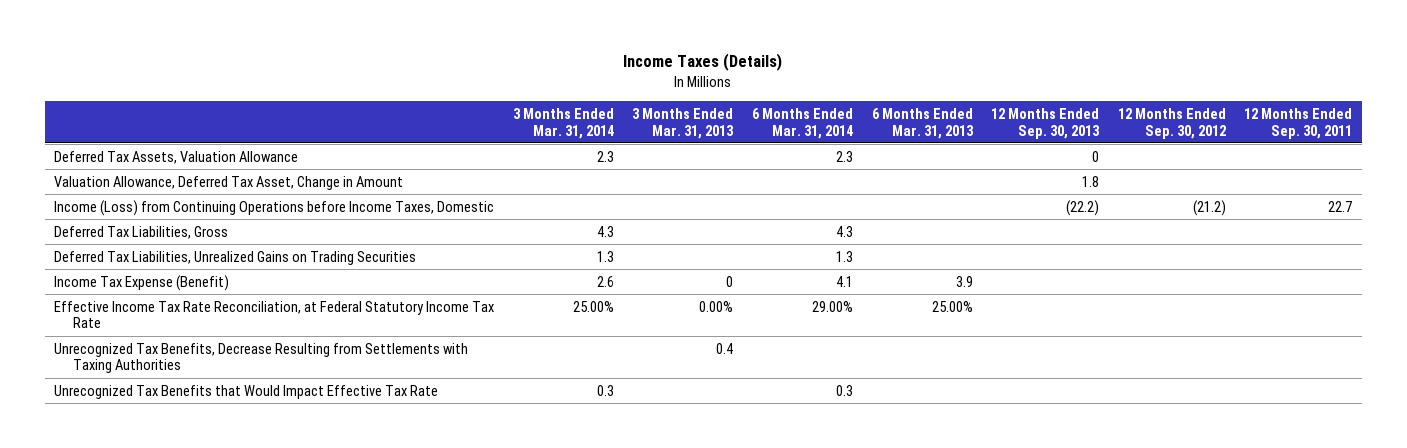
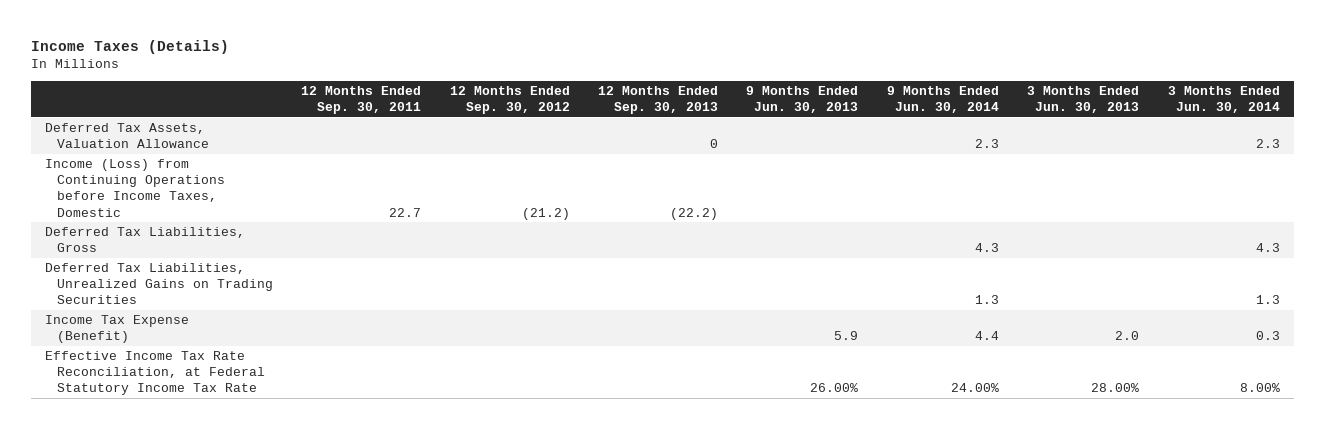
[512,107,614,139] 3 Months Ended Mar. 31, 2014 -> none
[632,107,735,139] 3 Months Ended Mar. 31, 2013 -> none
[751,107,853,139] 6 Months Ended Mar. 31, 2014 -> none
[871,107,974,139] 6 Months Ended Mar. 31, 2013 -> none
none -> [746,86,859,114] 9 Months Ended Jun. 30, 2013
none -> [886,86,999,114] 9 Months Ended Jun. 30, 2014
none -> [1027,86,1140,114] 3 Months Ended Jun. 30, 2013
none -> [1167,86,1280,114] 3 Months Ended Jun. 30, 2014
[54,175,404,190] Valuation Allowance, Deferred Tax Asset, Change in Amount -> none
[54,342,469,374] Unrecognized Tax Benefits, Decrease Resulting from Settlements with Taxing Authorities -> none
[54,384,439,399] Unrecognized Tax Benefits that Would Impact Effective Tax Rate -> none

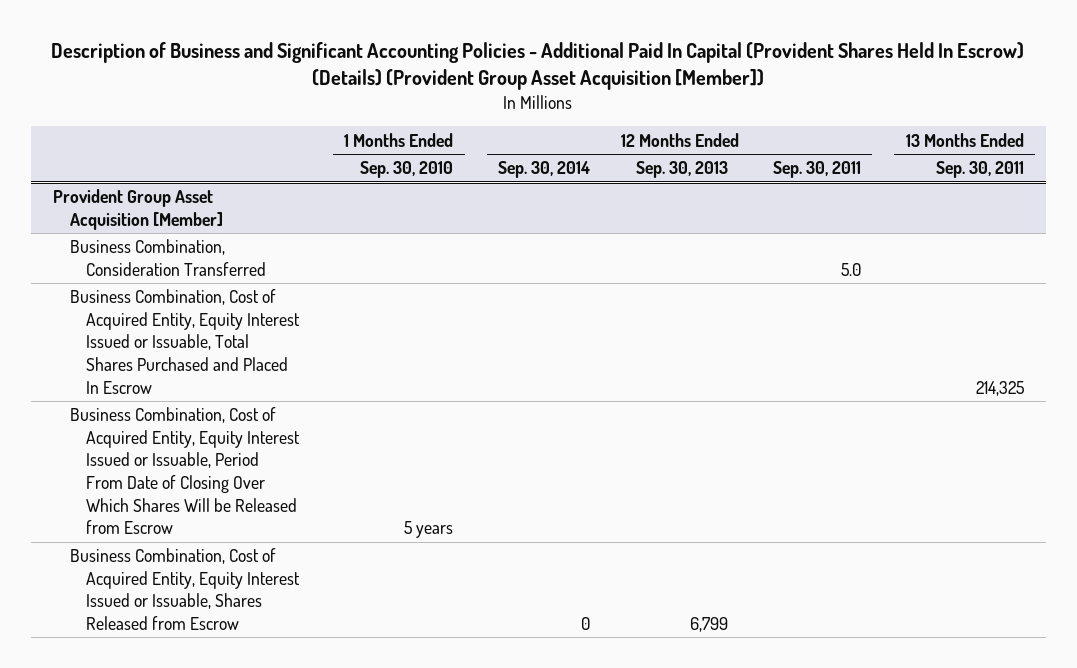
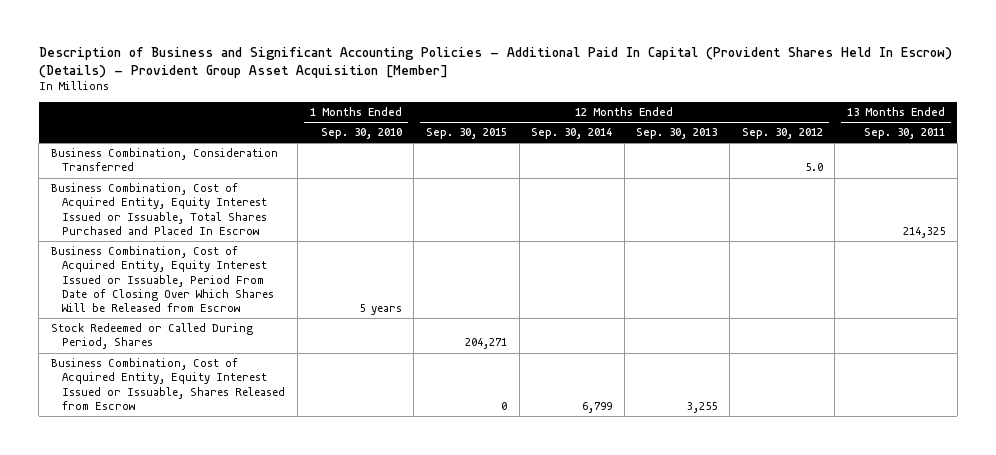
[51,41,1025,91] Description of Business and Significant Accounting Policies - Additional Paid In Capital (Provident Shares Held In Escrow) (Details) (Provident Group Asset Acquisition [Member]) -> [38,46,952,78] Description of Business and Significant Accounting Policies - Additional Paid In Capital (Provident Shares Held In Escrow) (Details) - Provident Group Asset Acquisition [Member]
[772,161,861,179] Sep. 30, 2011 -> none
none -> [425,128,507,140] Sep. 30, 2015
none -> [741,128,823,140] Sep. 30, 2012
[53,189,223,230] Provident Group Asset Acquisition [Member] -> none
none -> [50,323,253,350] Stock Redeemed or Called During Period, Shares
[581,616,591,630] 0 -> [582,402,613,414] 6,799
[689,616,728,632] 6,799 -> [687,402,718,414] 3,255

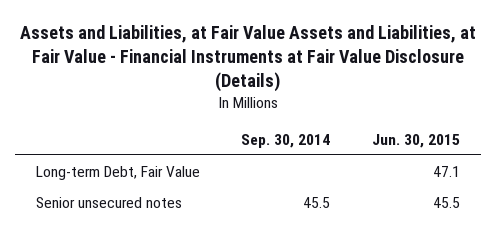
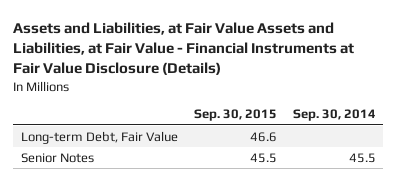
[372,133,461,148] Jun. 30, 2015 -> none
none -> [193,109,277,122] Sep. 30, 2015
[35,196,182,208] Senior unsecured notes -> [21,152,95,163] Senior Notes

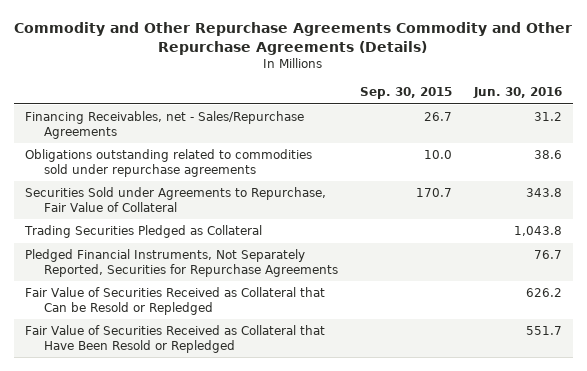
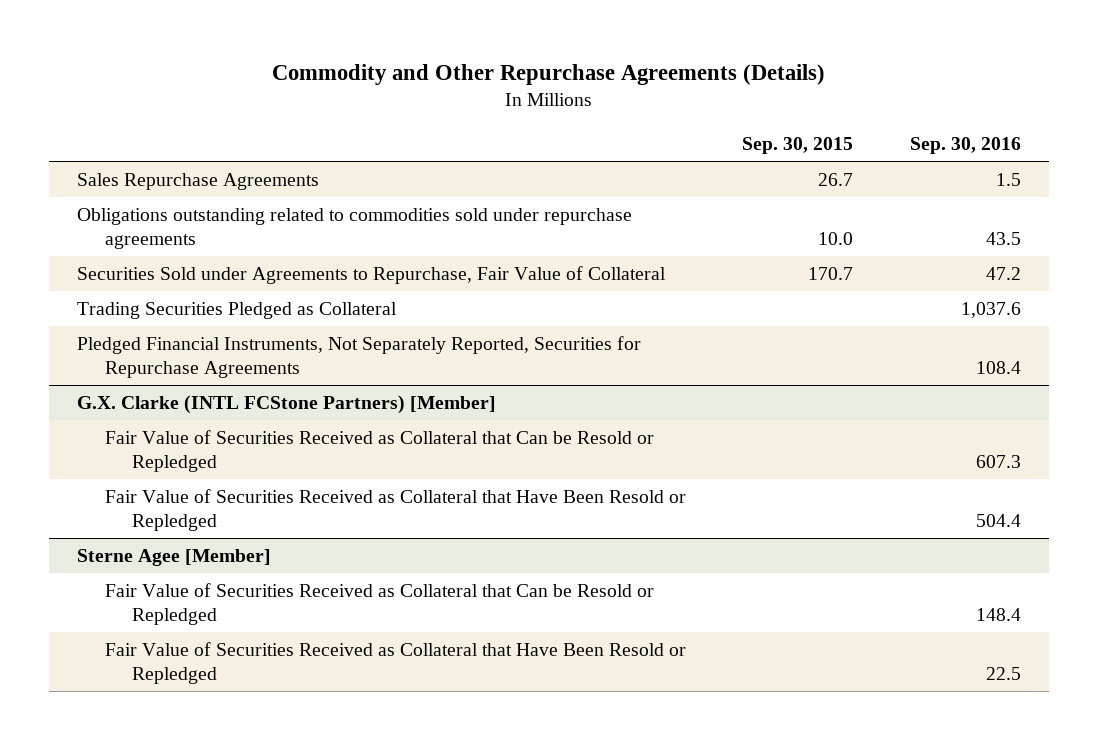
[14,21,573,55] Commodity and Other Repurchase Agreements Commodity and Other Repurchase Agreements (Details) -> [272,63,826,85] Commodity and Other Repurchase Agreements (Details)
[472,87,562,99] Jun. 30, 2016 -> none
none -> [910,137,1022,155] Sep. 30, 2016
[24,111,304,139] Financing Receivables, net - Sales/Repurchase Agreements -> [77,172,320,190] Sales Repurchase Agreements
[24,287,325,315] Fair Value of Securities Received as Collateral that Can be Resold or Repledged -> none
[24,325,325,353] Fair Value of Securities Received as Collateral that Have Been Resold or Repledged -> none
none -> [77,394,497,414] G.X. Clarke (INTL FCStone Partners) [Member]
none -> [104,429,654,473] Fair Value of Securities Received as Collateral that Can be Resold or Repledged
none -> [104,488,686,532] Fair Value of Securities Received as Collateral that Have Been Resold or Repledged
none -> [77,548,272,566] Sterne Agee [Member]
none -> [104,582,654,626] Fair Value of Securities Received as Collateral that Can be Resold or Repledged
none -> [104,641,686,685] Fair Value of Securities Received as Collateral that Have Been Resold or Repledged

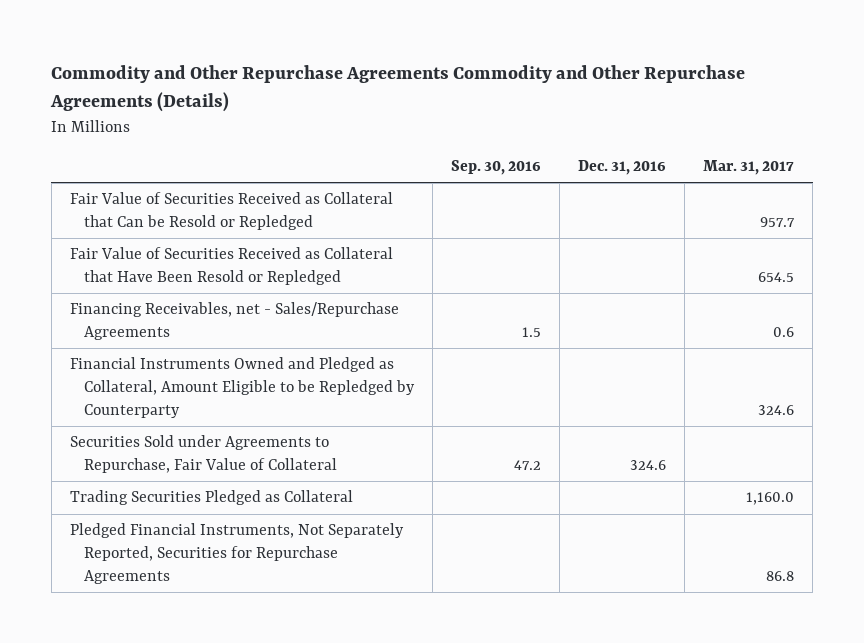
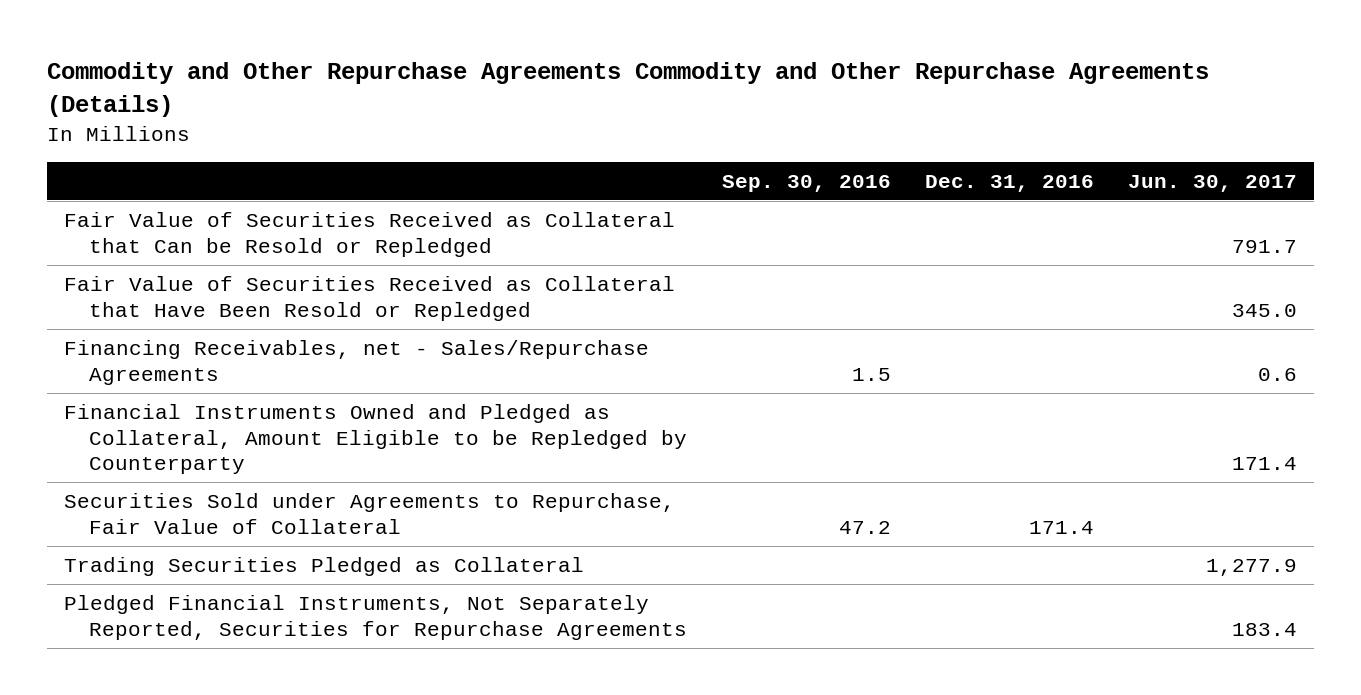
[703,160,795,176] Mar. 31, 2017 -> none
none -> [1127,174,1297,192] Jun. 30, 2017
[630,460,667,471] 324.6 -> [1028,520,1094,534] 171.4

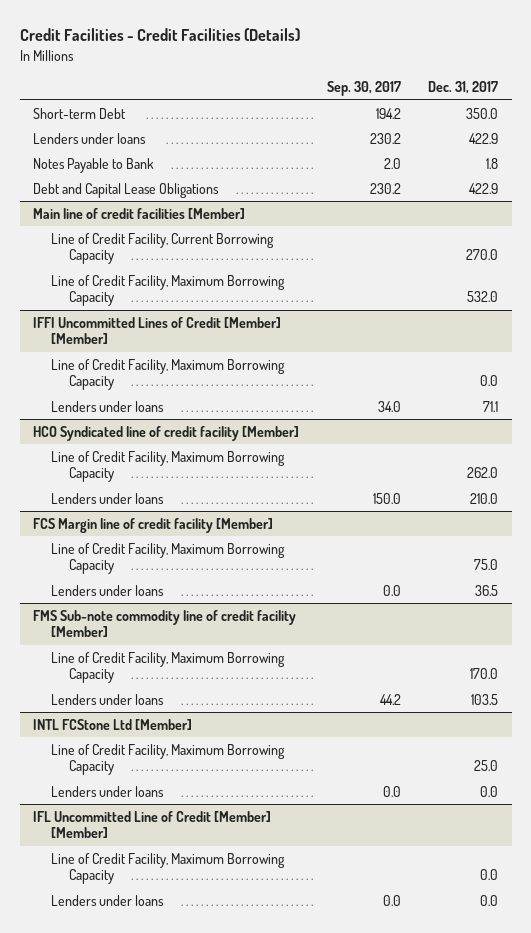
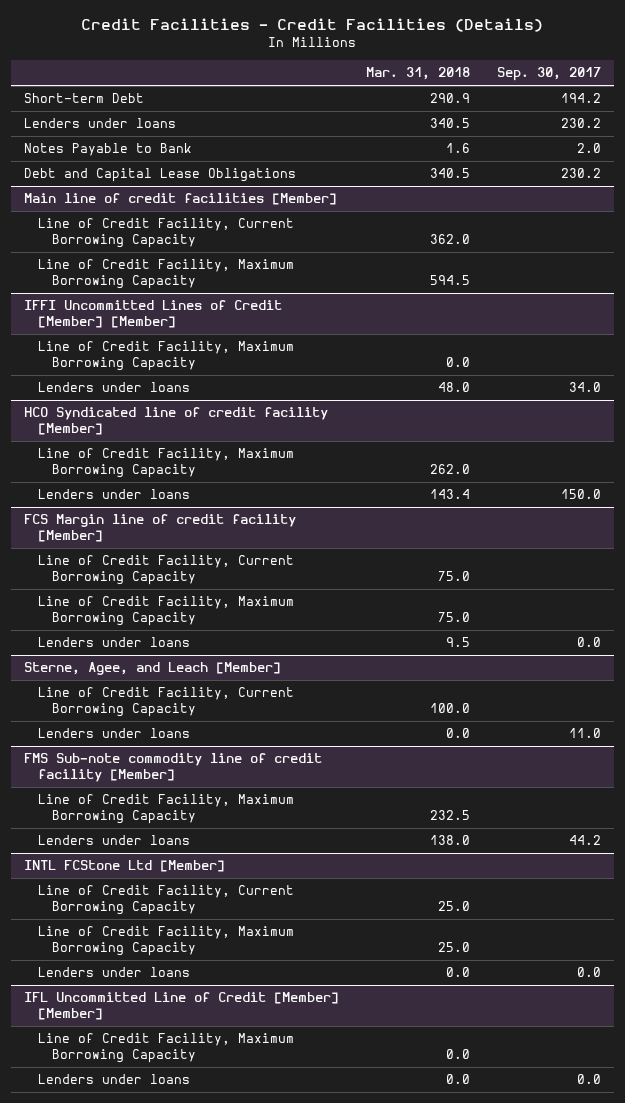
[428,81,499,95] Dec. 31, 2017 -> none
none -> [365,67,470,81] Mar. 31, 2018
none -> [37,555,294,586] Line of Credit Facility, Current Borrowing Capacity
none -> [24,662,282,676] Sterne, Agee, and Leach [Member]
none -> [37,687,294,718] Line of Credit Facility, Current Borrowing Capacity
none -> [37,728,190,739] Lenders under loans
none -> [37,885,294,916] Line of Credit Facility, Current Borrowing Capacity

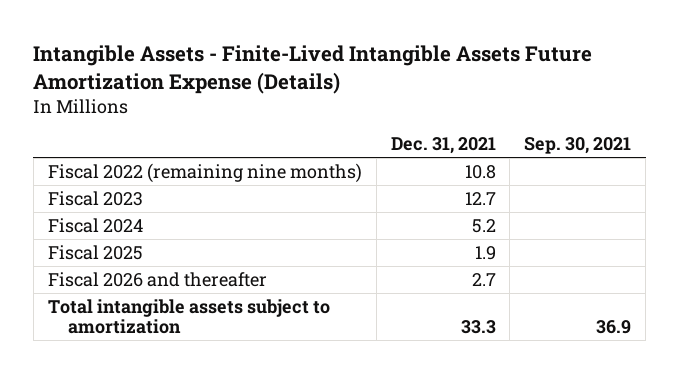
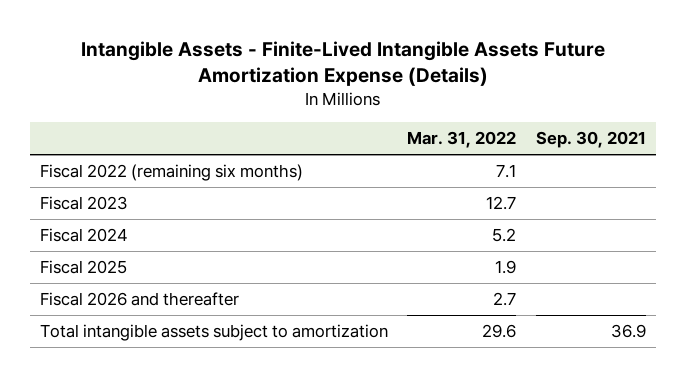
[390,137,496,155] Dec. 31, 2021 -> none
none -> [407,130,517,148] Mar. 31, 2022
[47,162,362,183] Fiscal 2022 (remaining nine months) -> [39,164,303,182] Fiscal 2022 (remaining six months)

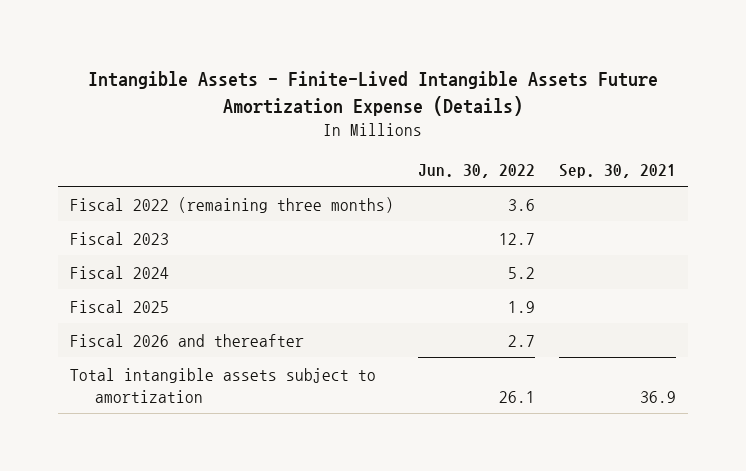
[407,130,517,148] Mar. 31, 2022 -> none
none -> [418,163,536,178] Jun. 30, 2022
[39,164,303,182] Fiscal 2022 (remaining six months) -> [70,196,395,213] Fiscal 2022 (remaining three months)

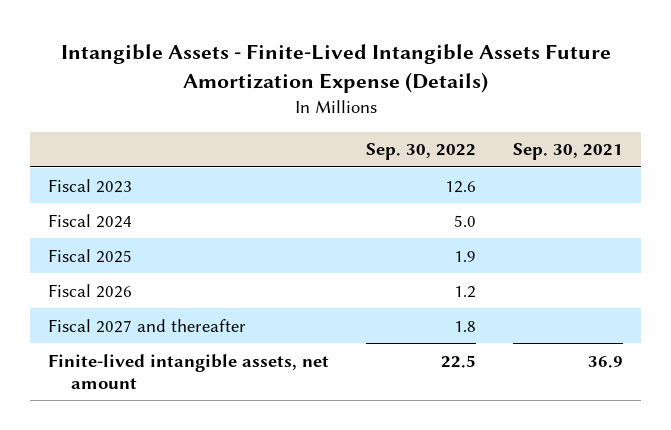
[418,163,536,178] Jun. 30, 2022 -> none
none -> [366,143,477,161] Sep. 30, 2022
[70,196,395,213] Fiscal 2022 (remaining three months) -> none
[70,333,305,347] Fiscal 2026 and thereafter -> [48,283,133,298] Fiscal 2026
none -> [48,318,247,333] Fiscal 2027 and thereafter
[70,367,377,403] Total intangible assets subject to amortization -> [48,353,330,389] Finite-lived intangible assets, net amount

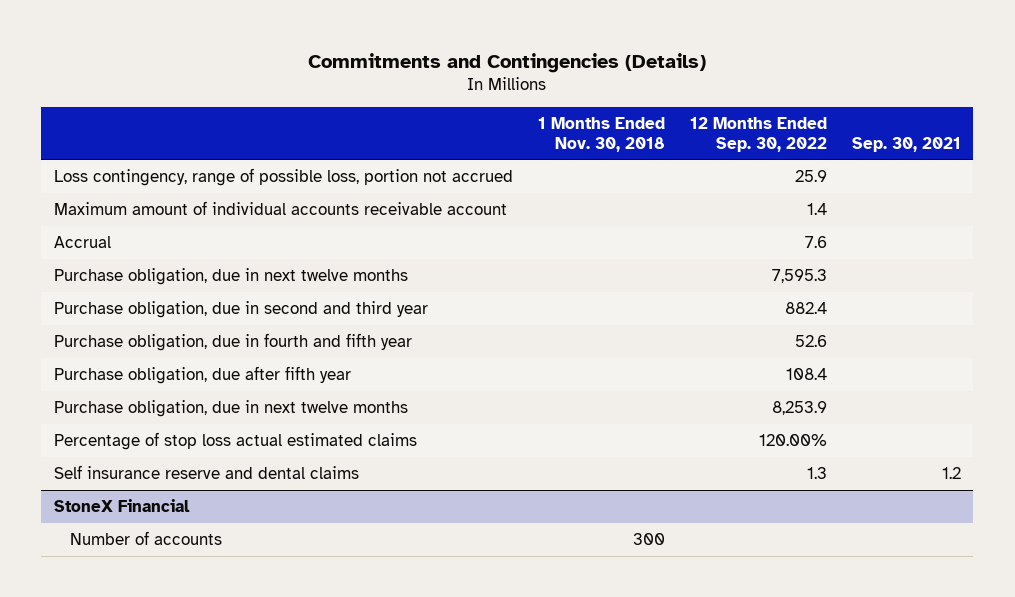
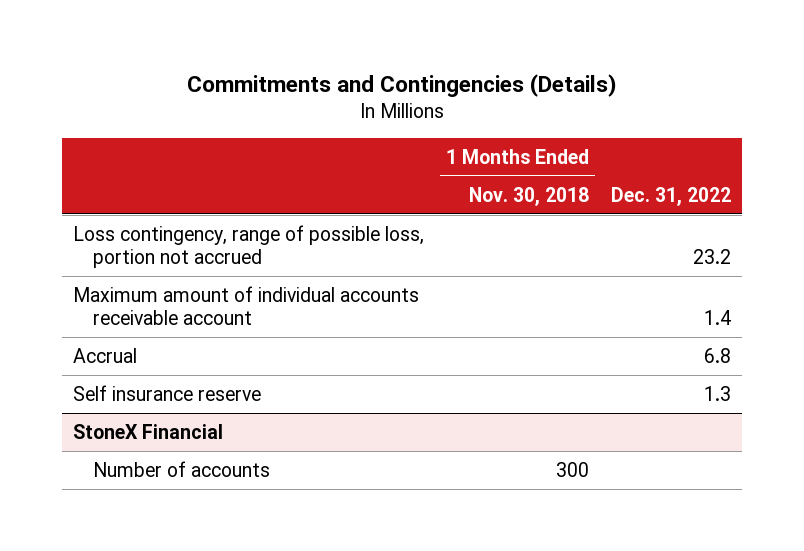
[689,117,827,152] 12 Months Ended Sep. 30, 2022 -> none
[851,136,961,152] Sep. 30, 2021 -> none
none -> [611,186,732,206] Dec. 31, 2022
[53,268,408,286] Purchase obligation, due in next twelve months -> none
[53,301,428,319] Purchase obligation, due in second and third year -> none
[53,333,412,352] Purchase obligation, due in fourth and fifth year -> none
[53,366,351,385] Purchase obligation, due after fifth year -> none
[53,400,408,418] Purchase obligation, due in next twelve months -> none
[53,432,417,451] Percentage of stop loss actual estimated claims -> none
[53,465,359,480] Self insurance reserve and dental claims -> [72,384,261,401] Self insurance reserve

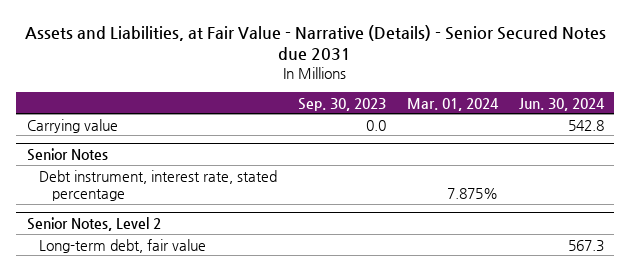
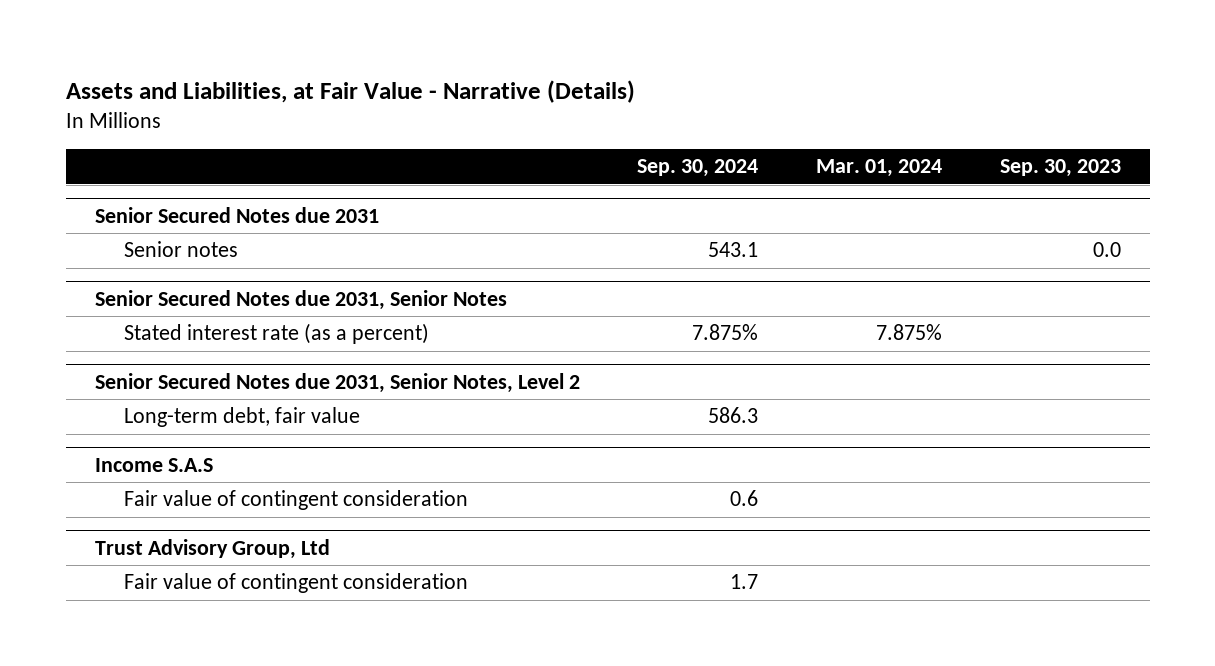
[25,24,607,61] Assets and Liabilities, at Fair Value - Narrative (Details) - Senior Secured Notes due 2031 -> [65,79,635,103] Assets and Liabilities, at Fair Value - Narrative (Details)
[518,97,605,111] Jun. 30, 2024 -> none
none -> [637,159,759,178] Sep. 30, 2024
[26,118,118,133] Carrying value -> none
[39,169,278,202] Debt instrument, interest rate, stated percentage -> none
[26,148,108,162] Senior Notes -> [94,206,379,223] Senior Secured Notes due 2031
none -> [124,241,239,258] Senior notes
none -> [94,289,507,310] Senior Secured Notes due 2031, Senior Notes
none -> [124,323,430,345] Stated interest rate (as a percent)
[26,217,161,232] Senior Notes, Level 2 -> [94,372,580,393] Senior Secured Notes due 2031, Senior Notes, Level 2
none -> [94,457,213,472] Income S.A.S
none -> [124,490,469,511] Fair value of contingent consideration
none -> [94,538,330,559] Trust Advisory Group, Ltd
none -> [124,573,469,594] Fair value of contingent consideration

